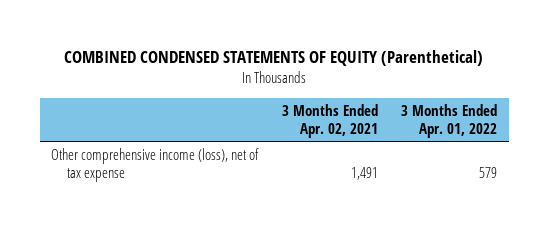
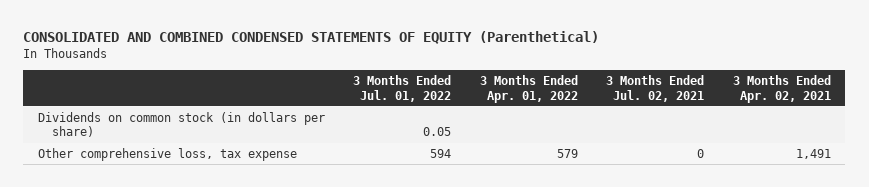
[64,49,484,66] COMBINED CONDENSED STATEMENTS OF EQUITY (Parenthetical) -> [23,31,600,45] CONSOLIDATED AND COMBINED CONDENSED STATEMENTS OF EQUITY (Parenthetical)
none -> [353,75,452,102] 3 Months Ended Jul. 01, 2022
none -> [606,75,705,102] 3 Months Ended Jul. 02, 2021
none -> [37,112,325,138] Dividends on common stock (in dollars per share)
[51,147,260,183] Other comprehensive income (loss), net of tax expense -> [37,148,297,162] Other comprehensive loss, tax expense

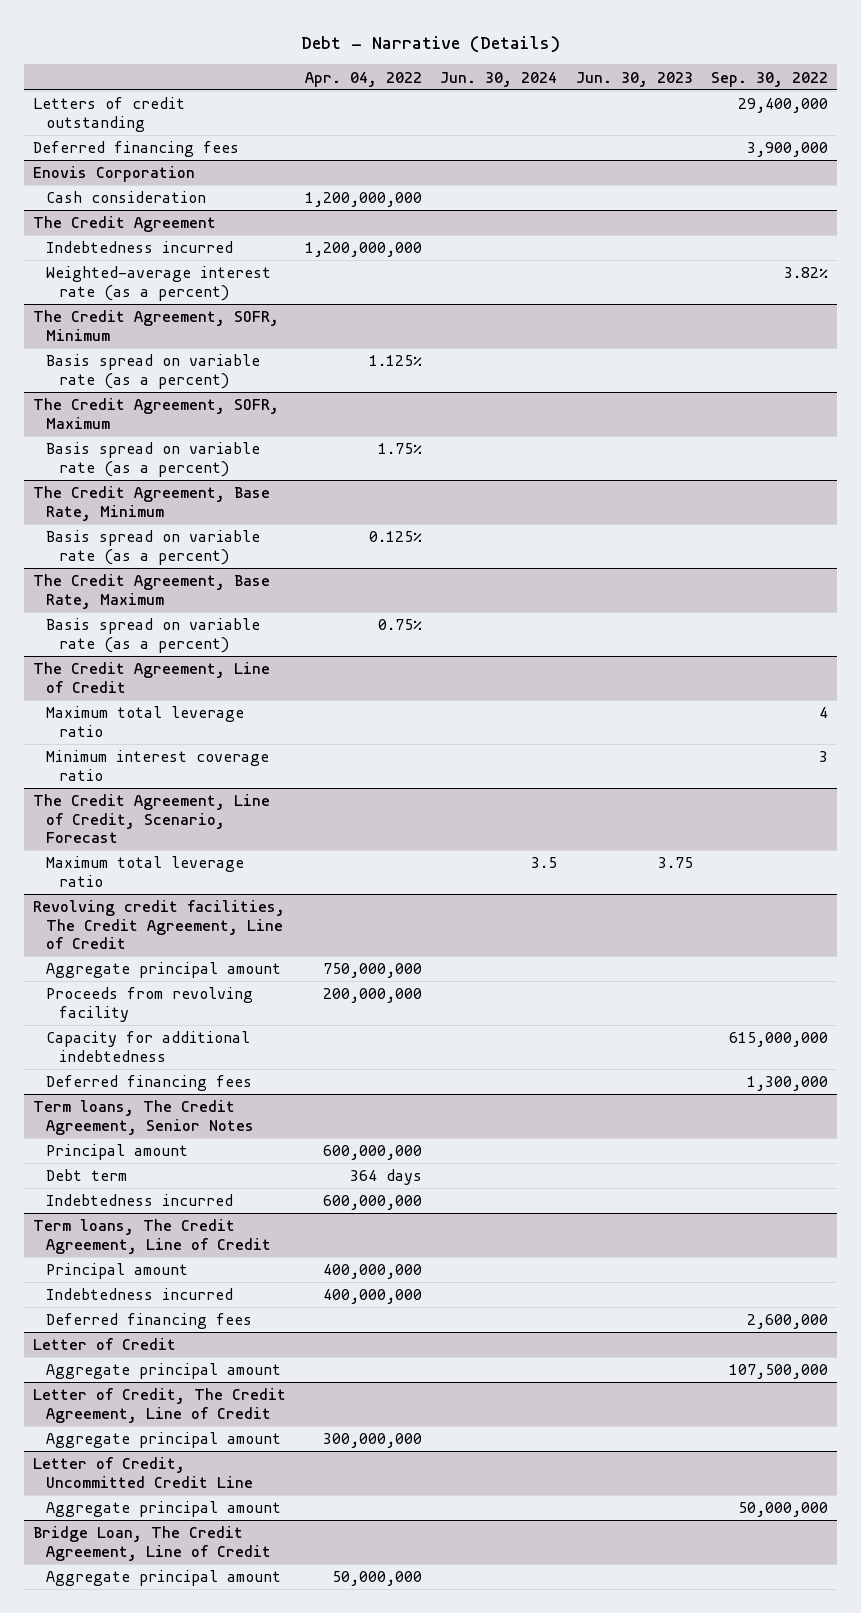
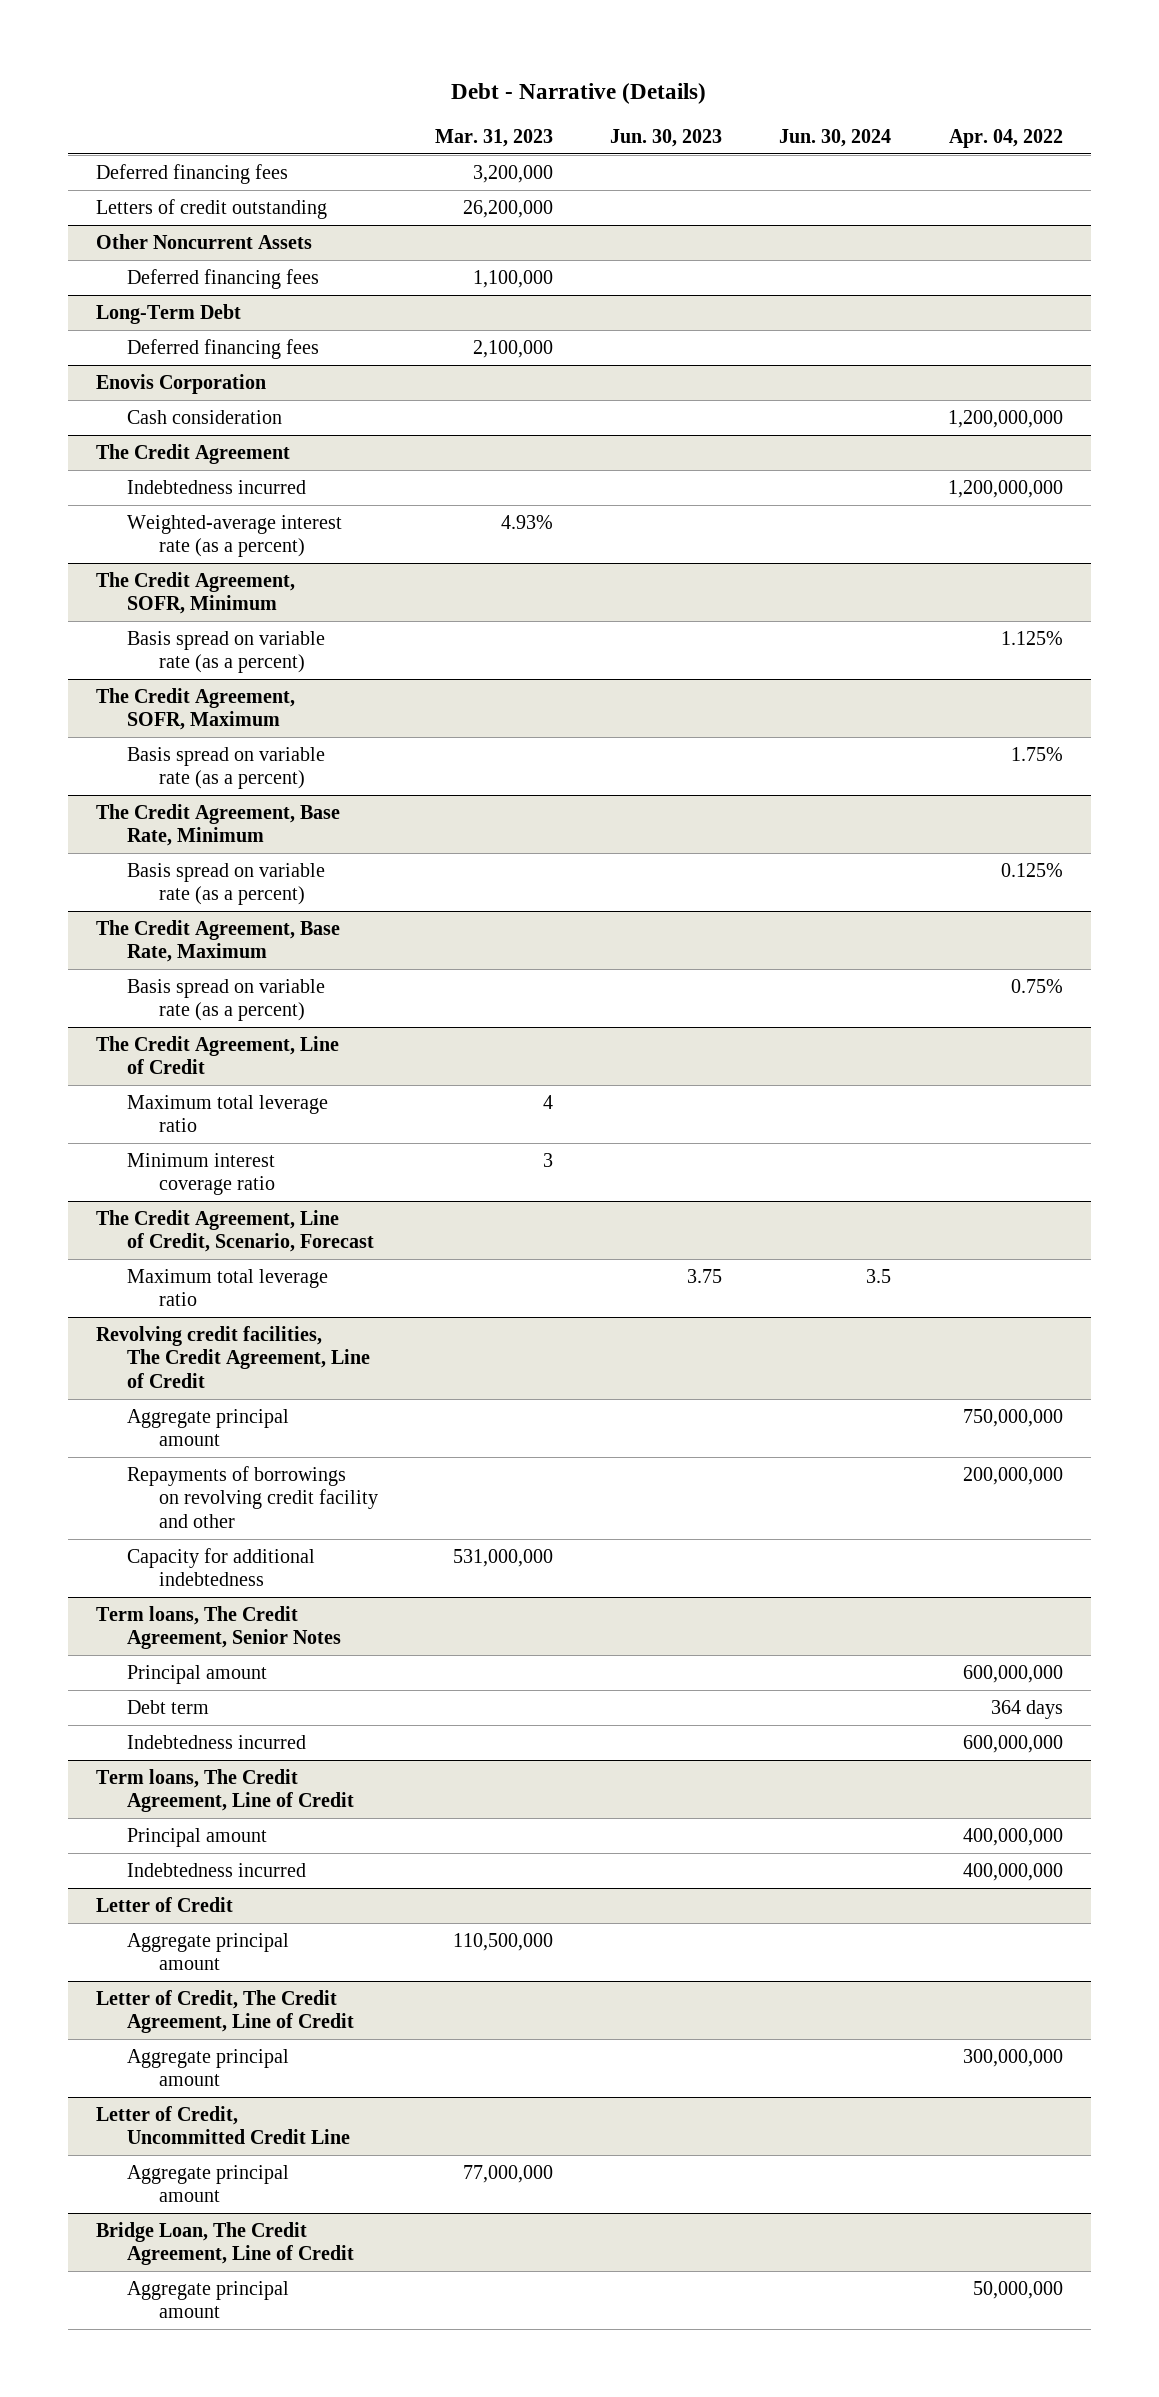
[711,71,829,87] Sep. 30, 2022 -> none
none -> [434,128,553,147] Mar. 31, 2023
[33,97,186,132] Letters of credit outstanding -> [96,198,328,219] Letters of credit outstanding
none -> [96,233,313,249] Other Noncurrent Assets
none -> [127,268,320,289] Deferred financing fees
none -> [96,303,242,324] Long-Term Debt
none -> [127,338,320,359] Deferred financing fees
[46,987,254,1022] Proceeds from revolving facility -> [127,1465,378,1528] Repayments of borrowings on revolving credit facility and other
[46,1075,253,1092] Deferred financing fees -> none
[46,1313,253,1330] Deferred financing fees -> none

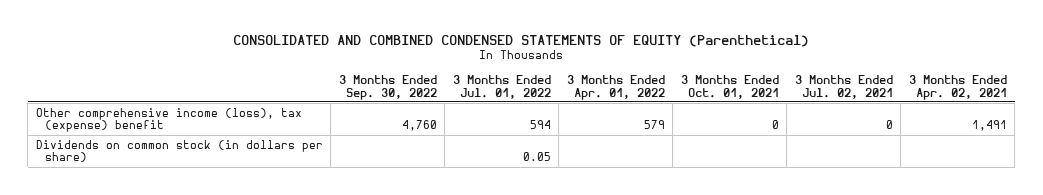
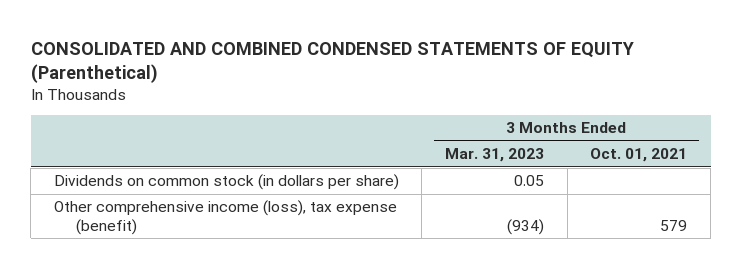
[338,74,437,100] 3 Months Ended Sep. 30, 2022 -> none
[452,74,551,99] 3 Months Ended Jul. 01, 2022 -> none
[566,74,665,100] 3 Months Ended Apr. 01, 2022 -> none
[794,74,893,99] 3 Months Ended Jul. 02, 2021 -> none
[908,74,1007,100] 3 Months Ended Apr. 02, 2021 -> none
none -> [445,148,545,163] Mar. 31, 2023
[35,107,302,133] Other comprehensive income (loss), tax (expense) benefit -> none
none -> [53,200,397,235] Other comprehensive income (loss), tax expense (benefit)

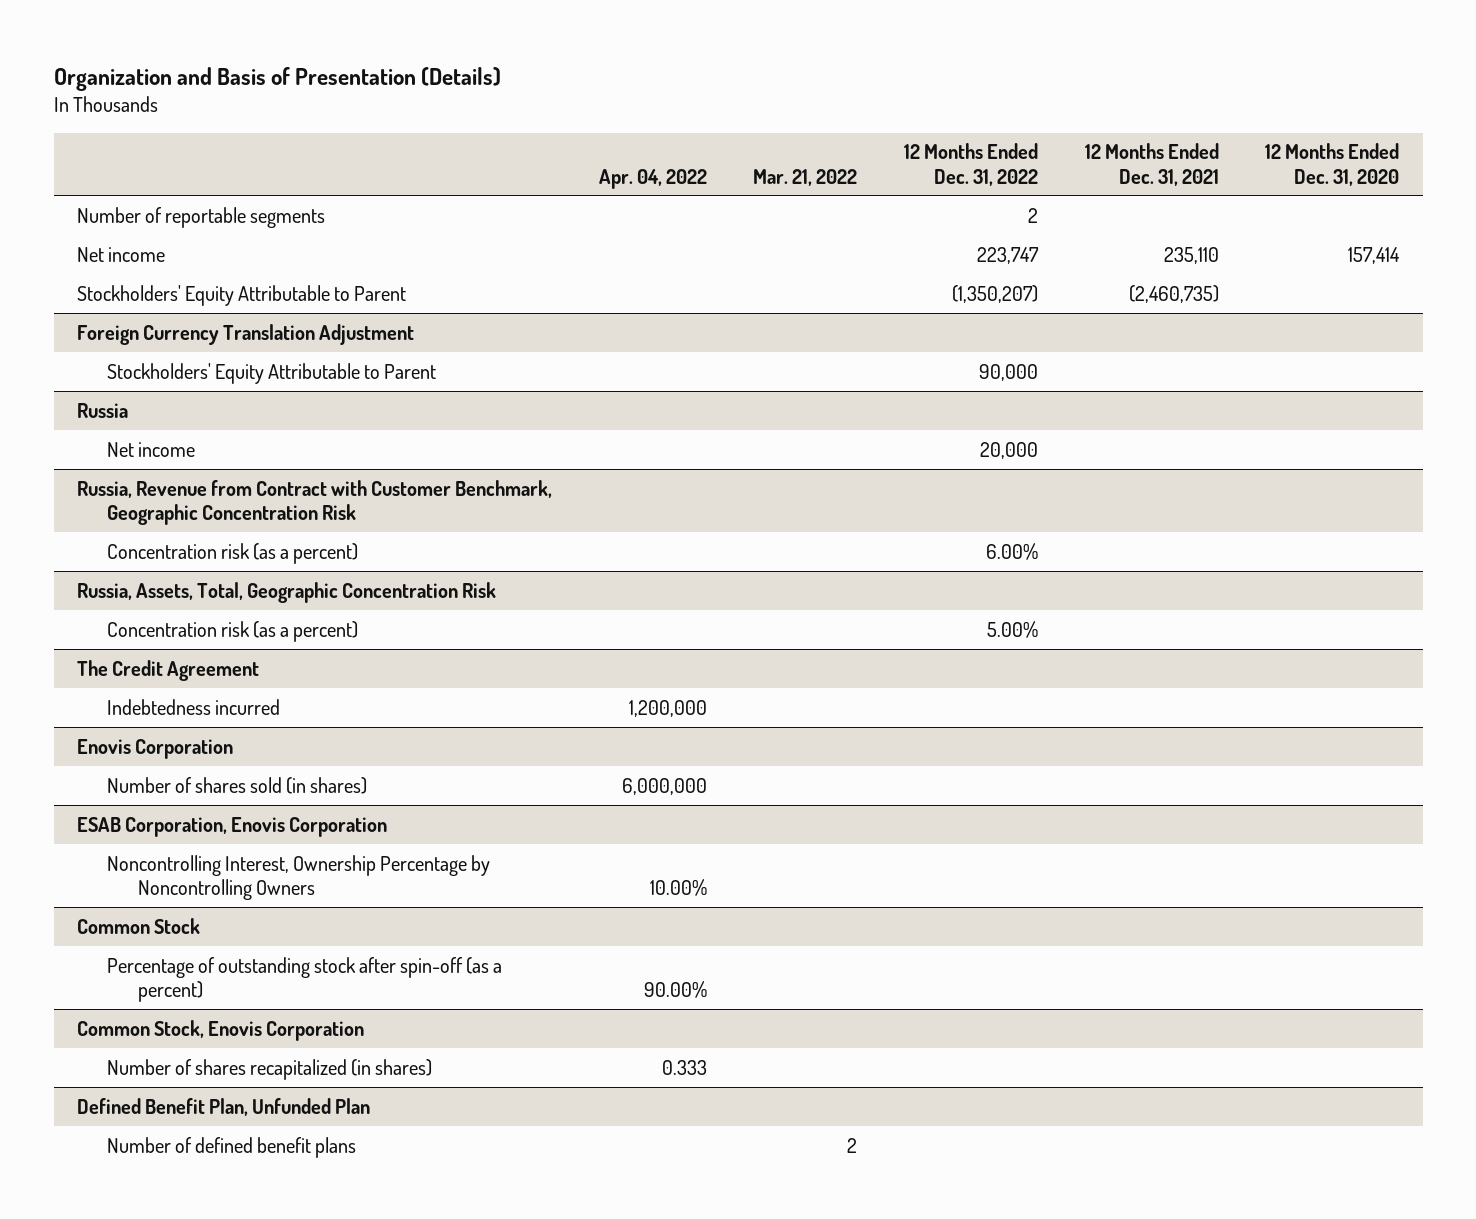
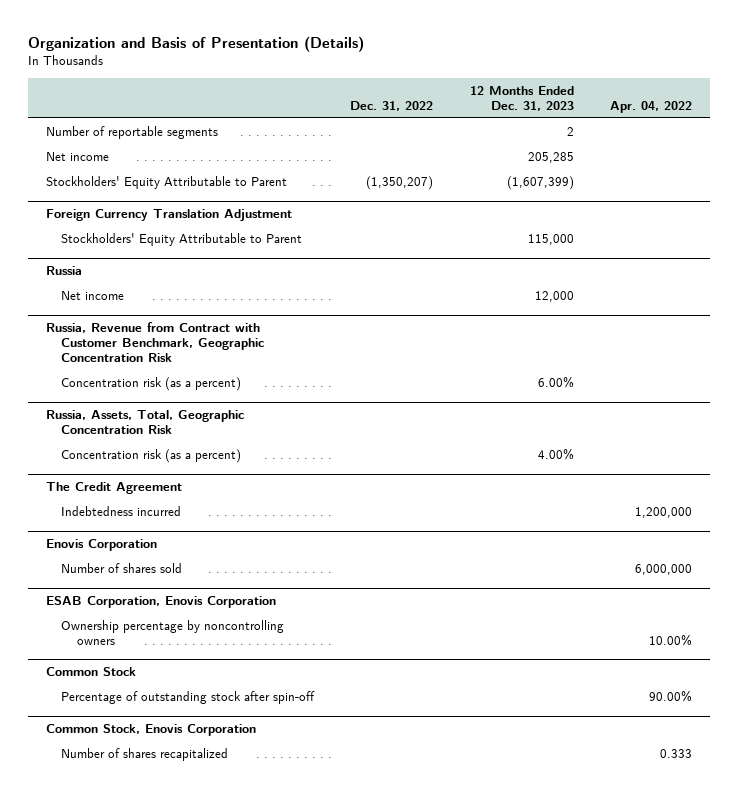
[753,168,858,186] Mar. 21, 2022 -> none
[904,143,1039,186] 12 Months Ended Dec. 31, 2022 -> none
[1084,143,1219,186] 12 Months Ended Dec. 31, 2021 -> none
[1265,143,1400,186] 12 Months Ended Dec. 31, 2020 -> none
none -> [350,100,434,111] Dec. 31, 2022
none -> [469,85,574,111] 12 Months Ended Dec. 31, 2023
[107,776,368,794] Number of shares sold (in shares) -> [61,562,183,573] Number of shares sold
[107,854,491,900] Noncontrolling Interest, Ownership Percentage by Noncontrolling Owners -> [61,619,285,645] Ownership percentage by noncontrolling owners
[107,956,503,1002] Percentage of outstanding stock after spin-off (as a percent) -> [61,690,316,704] Percentage of outstanding stock after spin-off
[77,1097,371,1116] Defined Benefit Plan, Unfunded Plan -> none
[107,1136,357,1158] Number of defined benefit plans -> none
[107,1058,433,1080] Number of shares recapitalized (in shares) -> [61,747,229,761] Number of shares recapitalized

